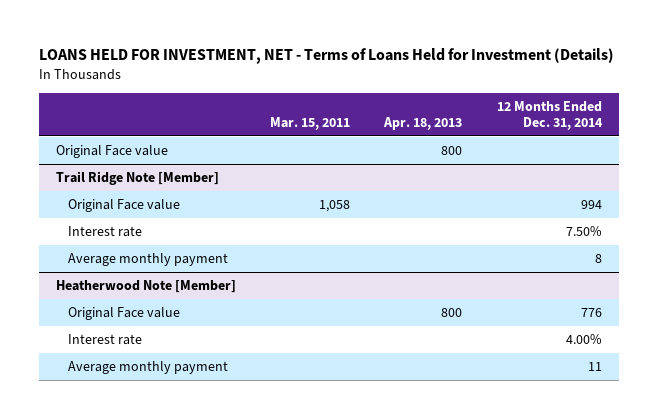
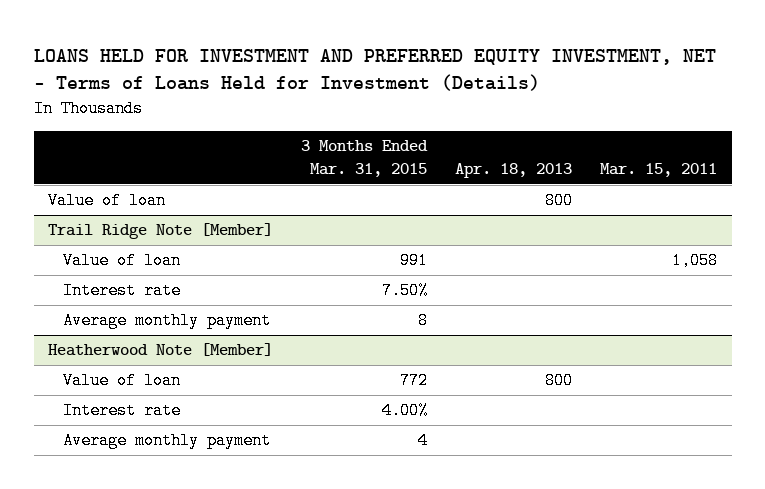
[38,48,614,65] LOANS HELD FOR INVESTMENT, NET - Terms of Loans Held for Investment (Details) -> [33,48,716,92] LOANS HELD FOR INVESTMENT AND PREFERRED EQUITY INVESTMENT, NET - Terms of Loans Held for Investment (Details)
[496,100,603,130] 12 Months Ended Dec. 31, 2014 -> none
none -> [301,140,429,177] 3 Months Ended Mar. 31, 2015
[55,145,168,159] Original Face value -> [48,192,167,210] Value of loan
[68,199,181,213] Original Face value -> [62,252,181,270] Value of loan
[68,307,181,321] Original Face value -> [62,372,181,390] Value of loan

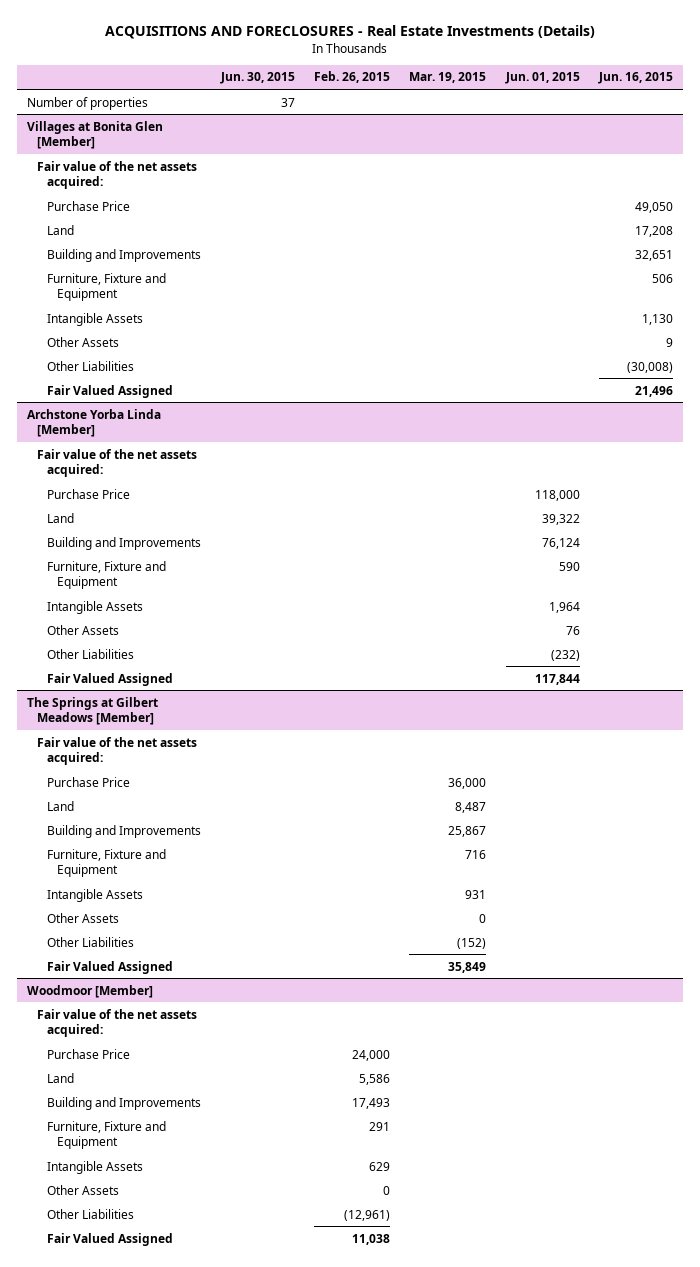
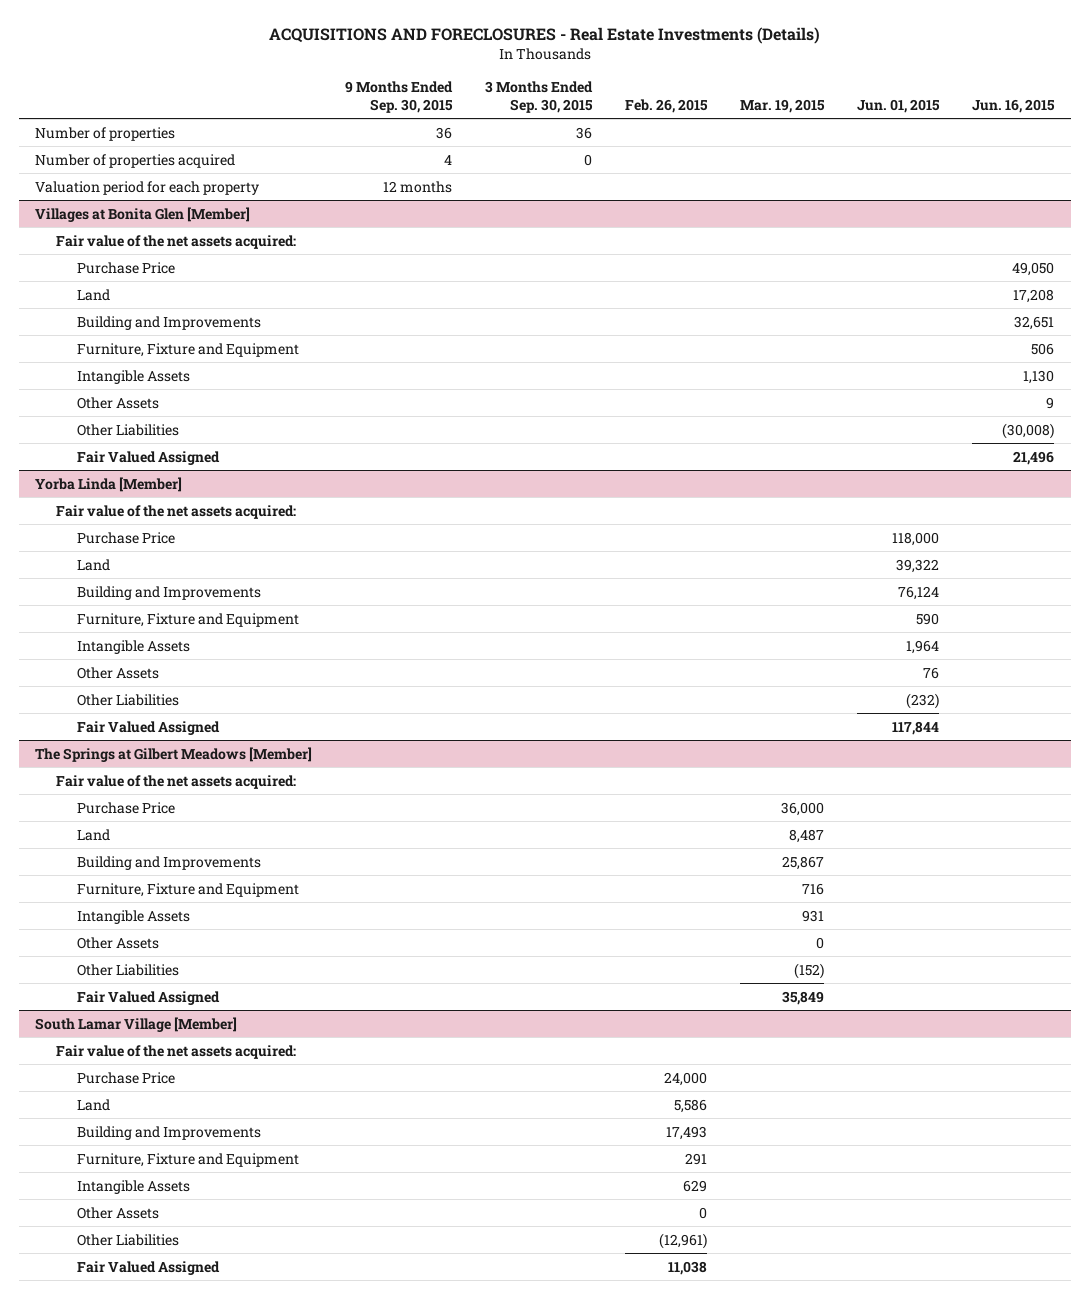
[219,72,295,85] Jun. 30, 2015 -> none
none -> [345,81,454,113] 9 Months Ended Sep. 30, 2015
none -> [485,81,594,113] 3 Months Ended Sep. 30, 2015
none -> [35,153,236,168] Number of properties acquired
none -> [35,180,260,195] Valuation period for each property
[26,408,161,438] Archstone Yorba Linda [Member] -> [35,476,183,492] Yorba Linda [Member]
[26,984,153,998] Woodmoor [Member] -> [35,1016,238,1032] South Lamar Village [Member]

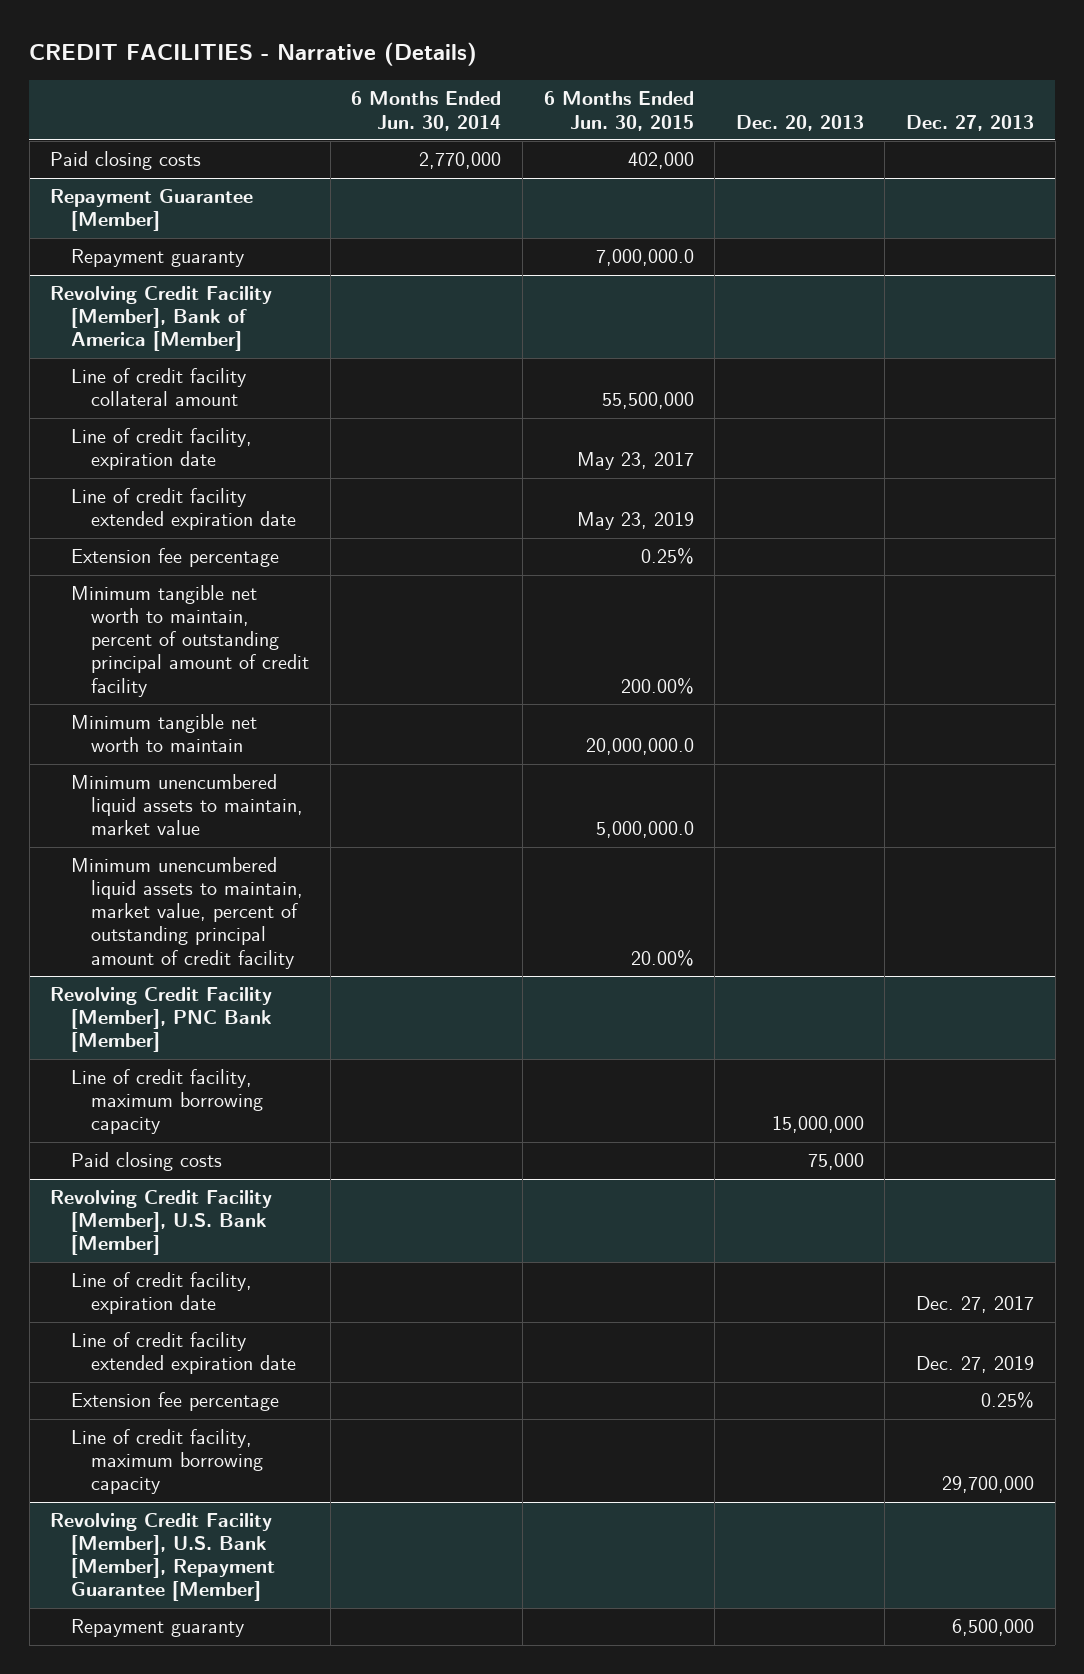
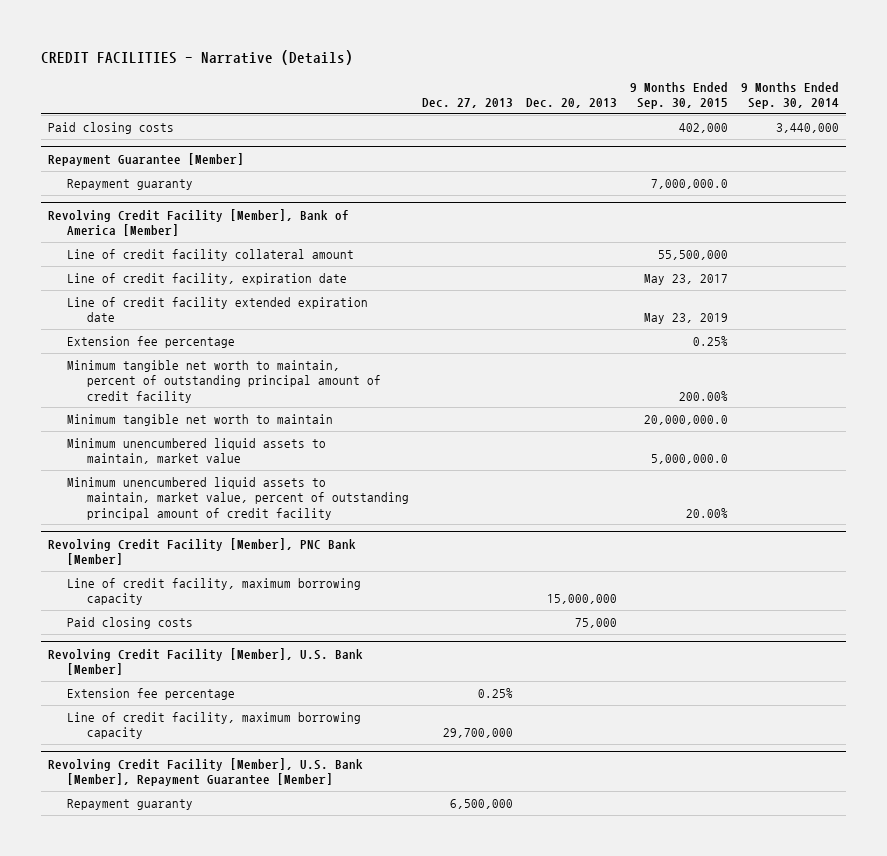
[351,91,502,131] 6 Months Ended Jun. 30, 2014 -> none
[543,91,694,131] 6 Months Ended Jun. 30, 2015 -> none
none -> [630,81,729,110] 9 Months Ended Sep. 30, 2015
none -> [741,81,840,110] 9 Months Ended Sep. 30, 2014
[70,1272,252,1315] Line of credit facility, expiration date -> none
[70,1332,297,1375] Line of credit facility extended expiration date -> none

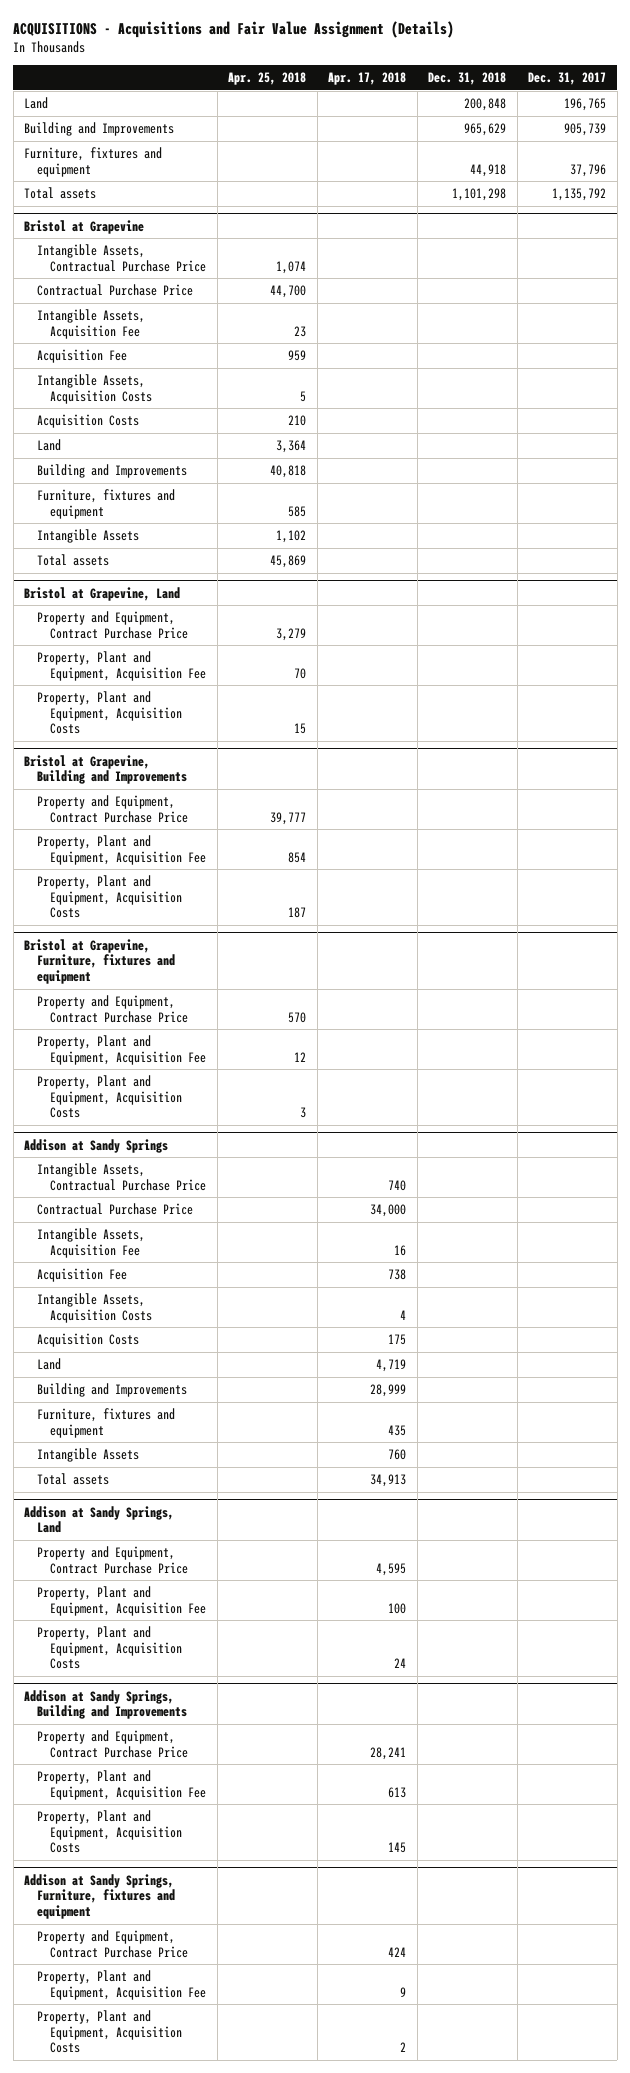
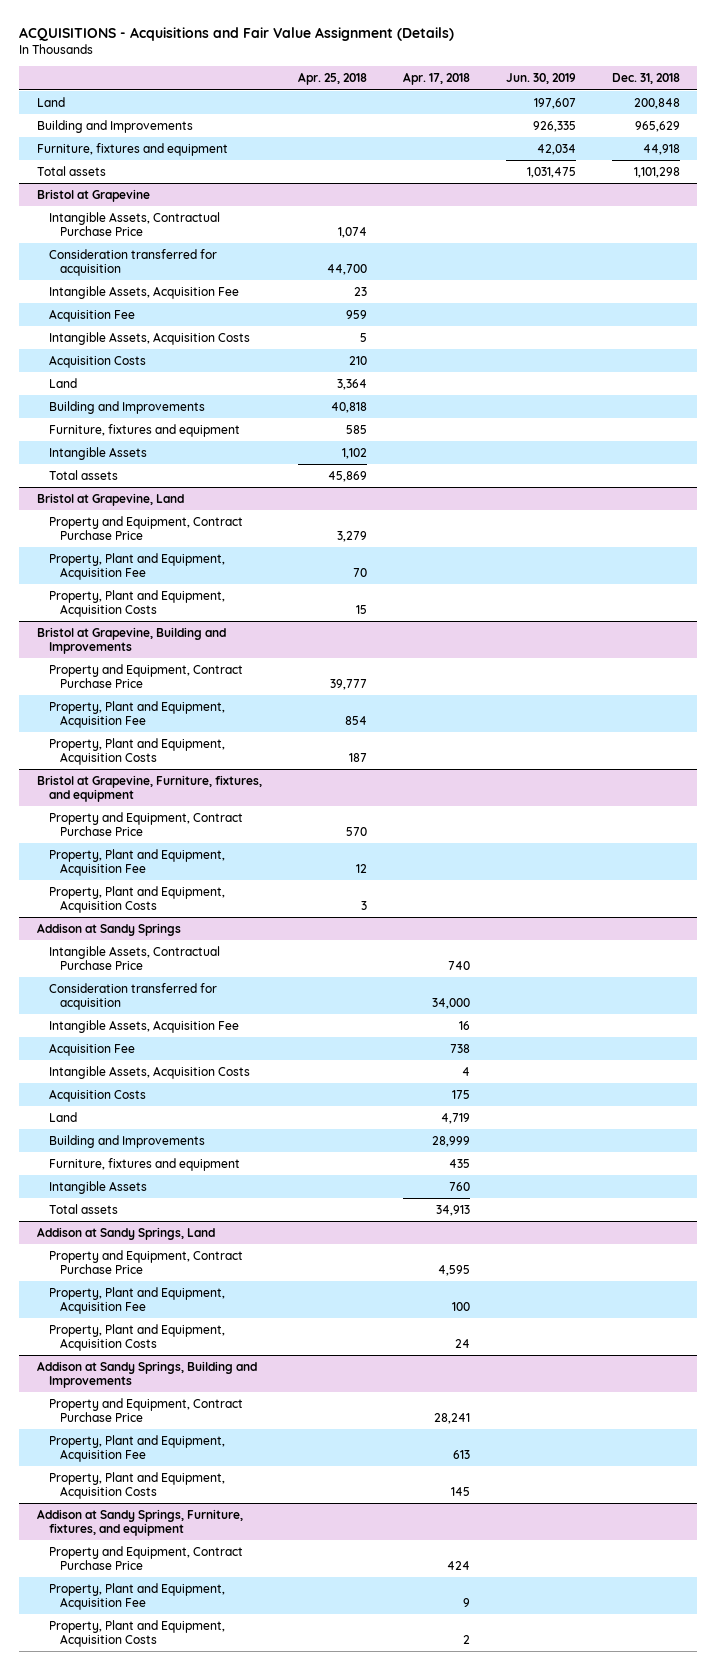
[528,72,607,86] Dec. 31, 2017 -> none
none -> [505,73,576,85] Jun. 30, 2019
[37,283,194,296] Contractual Purchase Price -> [48,248,217,276] Consideration transferred for acquisition
[24,938,176,984] Bristol at Grapevine, Furniture, fixtures and equipment -> [37,774,263,802] Bristol at Grapevine, Furniture, fixtures, and equipment
[37,1202,194,1215] Contractual Purchase Price -> [48,982,217,1010] Consideration transferred for acquisition
[24,1873,176,1919] Addison at Sandy Springs, Furniture, fixtures and equipment -> [37,1508,244,1536] Addison at Sandy Springs, Furniture, fixtures, and equipment

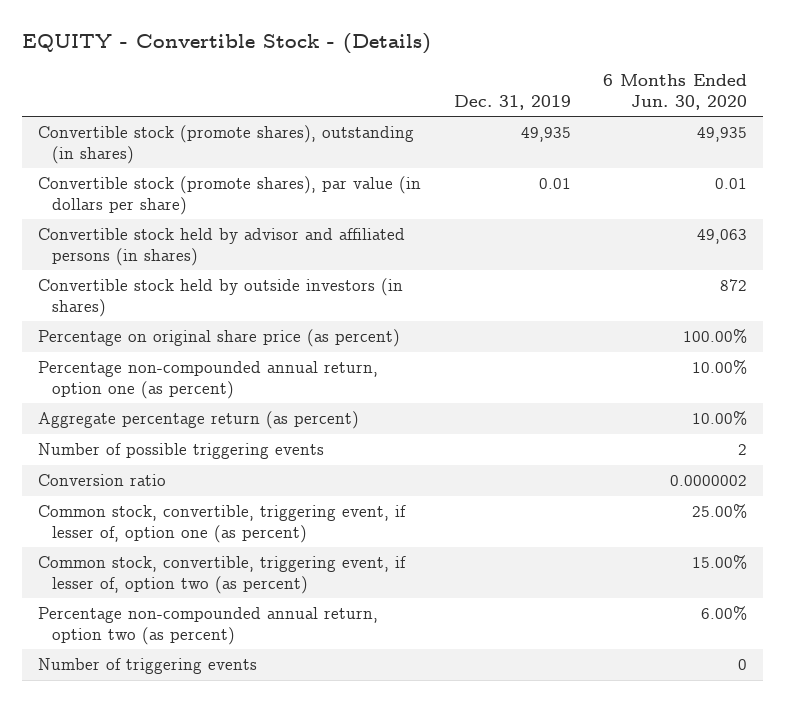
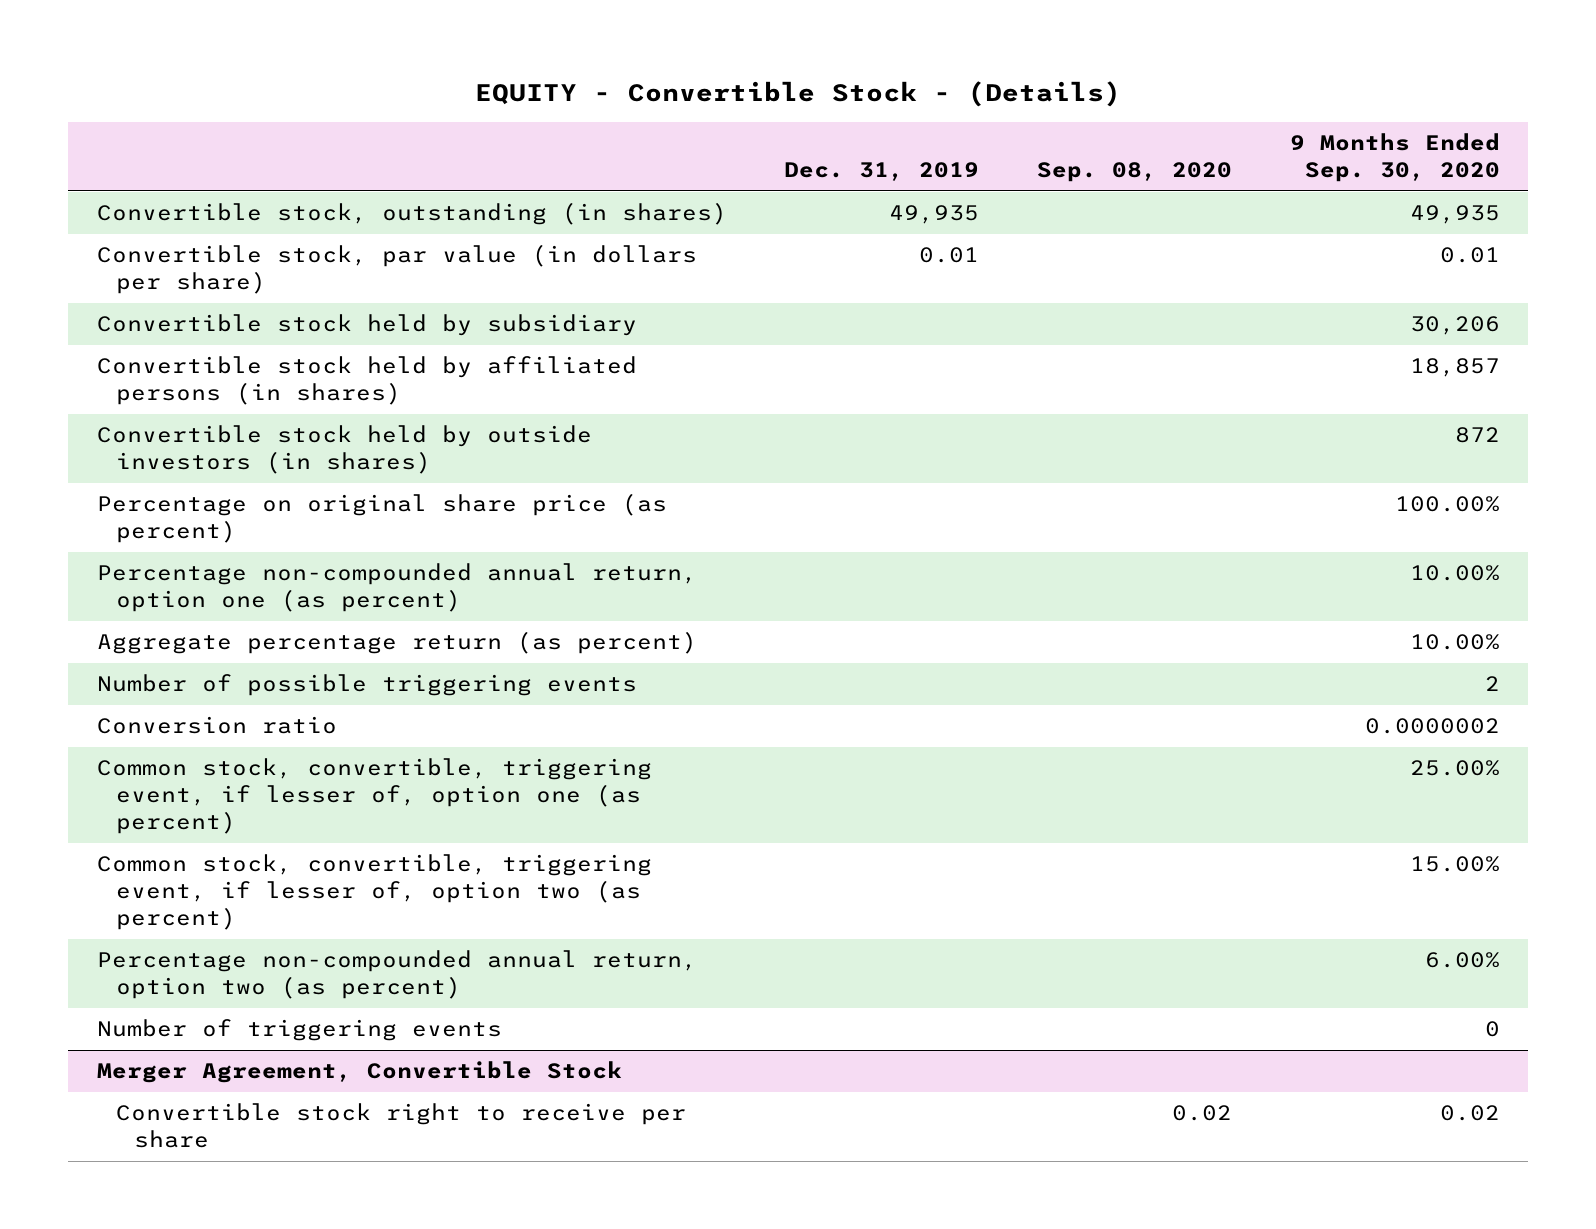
[603,74,748,110] 6 Months Ended Jun. 30, 2020 -> none
none -> [1036,162,1232,183] Sep. 08, 2020
none -> [1289,133,1500,183] 9 Months Ended Sep. 30, 2020
[38,125,415,164] Convertible stock (promote shares), outstanding (in shares) -> [96,202,727,226] Convertible stock, outstanding (in shares)
[38,176,422,215] Convertible stock (promote shares), par value (in dollars per share) -> [96,244,697,295] Convertible stock, par value (in dollars per share)
none -> [96,314,637,337] Convertible stock held by subsidiary
[38,228,406,266] Convertible stock held by advisor and affiliated persons (in shares) -> [96,356,637,406] Convertible stock held by affiliated persons (in shares)
none -> [96,1061,622,1084] Merger Agreement, Convertible Stock
none -> [115,1103,686,1149] Convertible stock right to receive per share

